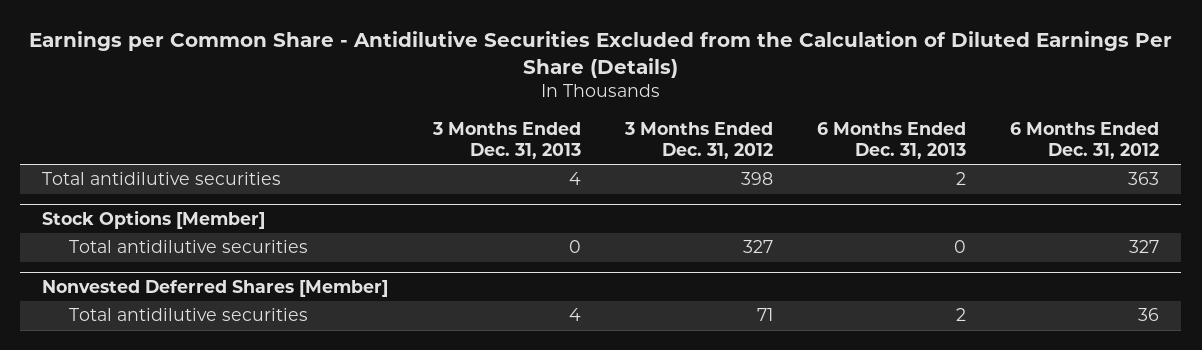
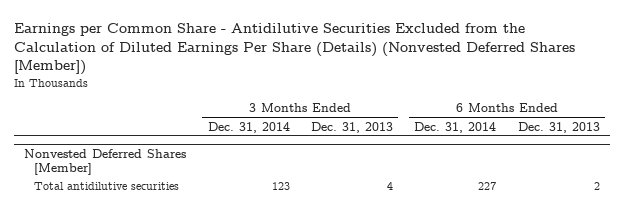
[28,31,1172,79] Earnings per Common Share - Antidilutive Securities Excluded from the Calculation of Diluted Earnings Per Share (Details) -> [13,22,575,76] Earnings per Common Share - Antidilutive Securities Excluded from the Calculation of Diluted Earnings Per Share (Details) (Nonvested Deferred Shares [Member])
[623,122,773,160] 3 Months Ended Dec. 31, 2012 -> none
[1010,122,1160,160] 6 Months Ended Dec. 31, 2012 -> none
none -> [207,121,290,133] Dec. 31, 2014
none -> [414,121,497,133] Dec. 31, 2014
[42,172,282,186] Total antidilutive securities -> none
[42,209,266,229] Stock Options [Member] -> none
[69,240,309,254] Total antidilutive securities -> none

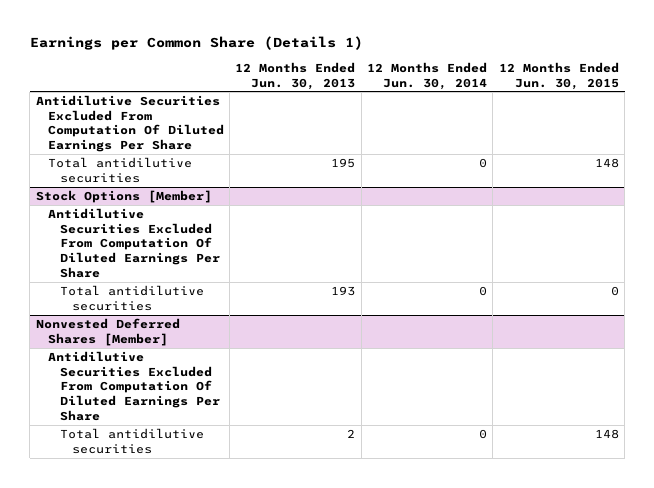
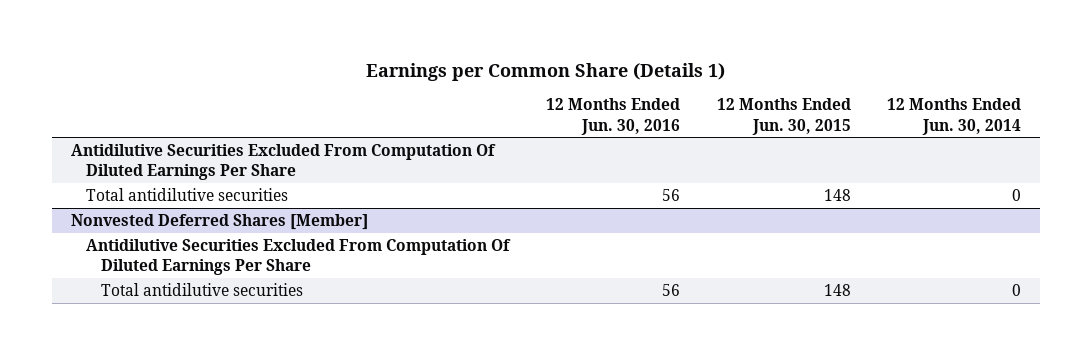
[235,61,356,90] 12 Months Ended Jun. 30, 2013 -> none
none -> [545,98,680,135] 12 Months Ended Jun. 30, 2016
[35,189,212,203] Stock Options [Member] -> none
[47,207,220,278] Antidilutive Securities Excluded From Computation Of Diluted Earnings Per Share -> none
[59,284,204,311] Total antidilutive securities -> none

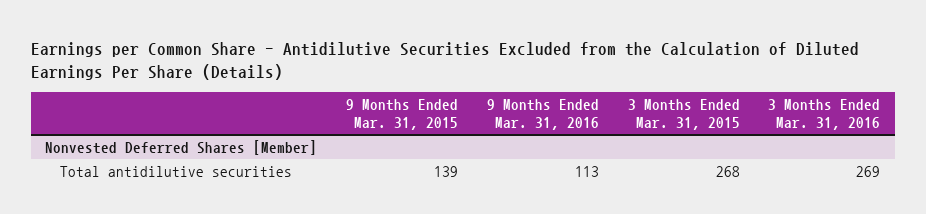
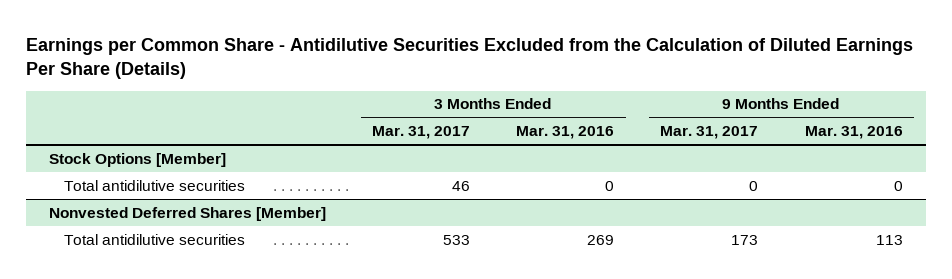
[346,99,459,130] 9 Months Ended Mar. 31, 2015 -> none
[627,99,740,130] 3 Months Ended Mar. 31, 2015 -> none
none -> [372,126,471,140] Mar. 31, 2017
none -> [660,126,759,140] Mar. 31, 2017
none -> [49,152,227,167] Stock Options [Member]
none -> [64,179,246,191] Total antidilutive securities

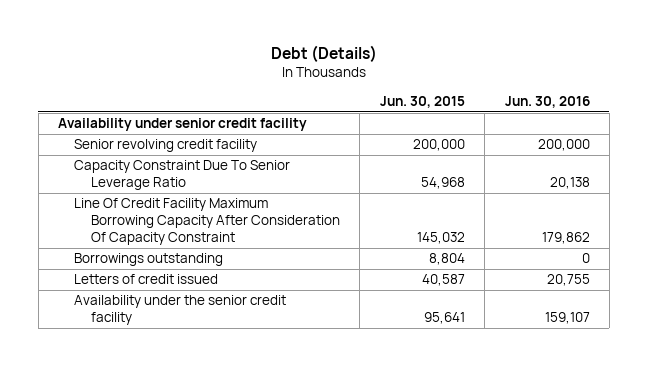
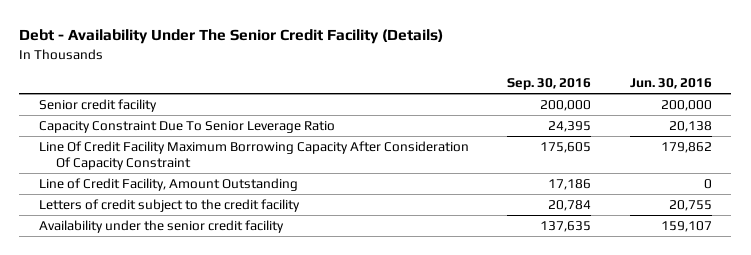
[270,45,377,63] Debt (Details) -> [19,29,444,45] Debt - Availability Under The Senior Credit Facility (Details)
[379,96,465,109] Jun. 30, 2015 -> none
none -> [507,78,592,91] Sep. 30, 2016
[58,118,308,132] Availability under senior credit facility -> none
[74,139,258,153] Senior revolving credit facility -> [38,98,157,112] Senior credit facility
[74,253,224,267] Borrowings outstanding -> [38,177,298,191] Line of Credit Facility, Amount Outstanding
[74,274,219,285] Letters of credit issued -> [38,198,300,212] Letters of credit subject to the credit facility

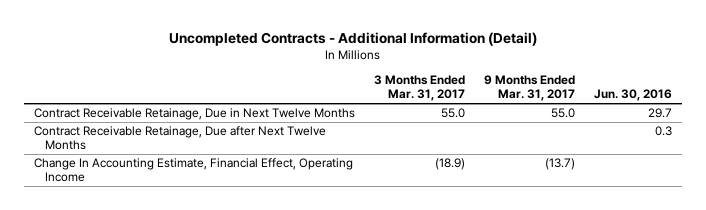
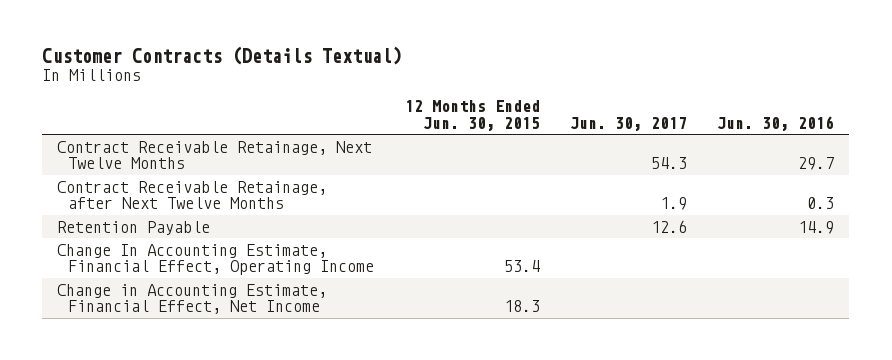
[168,31,537,46] Uncompleted Contracts - Additional Information (Detail) -> [42,46,403,66] Customer Contracts (Details Textual)
[373,75,465,102] 3 Months Ended Mar. 31, 2017 -> none
[484,75,576,102] 9 Months Ended Mar. 31, 2017 -> none
none -> [404,100,540,131] 12 Months Ended Jun. 30, 2015
none -> [569,116,687,131] Jun. 30, 2017
[33,108,355,121] Contract Receivable Retainage, Due in Next Twelve Months -> [57,140,373,170] Contract Receivable Retainage, Next Twelve Months
[33,126,326,151] Contract Receivable Retainage, Due after Next Twelve Months -> [57,180,328,210] Contract Receivable Retainage, after Next Twelve Months
none -> [57,220,211,235] Retention Payable
none -> [57,283,328,315] Change in Accounting Estimate, Financial Effect, Net Income

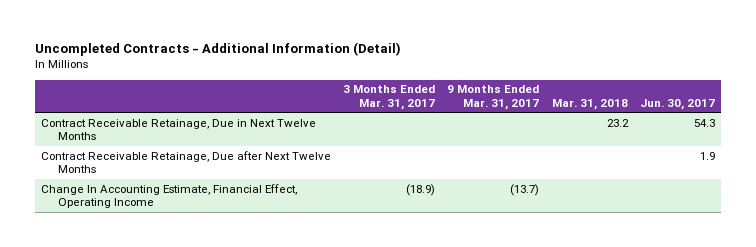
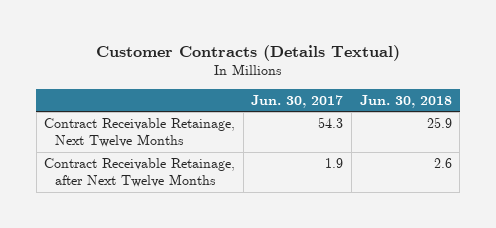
[35,41,402,56] Uncompleted Contracts - Additional Information (Detail) -> [95,45,400,62] Customer Contracts (Details Textual)
[343,85,436,111] 3 Months Ended Mar. 31, 2017 -> none
[447,85,540,111] 9 Months Ended Mar. 31, 2017 -> none
[551,99,628,111] Mar. 31, 2018 -> none
none -> [359,94,452,108] Jun. 30, 2018
[41,183,298,209] Change In Accounting Estimate, Financial Effect, Operating Income -> none
[41,118,317,141] Contract Receivable Retainage, Due in Next Twelve Months -> [44,117,236,148] Contract Receivable Retainage, Next Twelve Months
[41,150,332,174] Contract Receivable Retainage, Due after Next Twelve Months -> [44,157,236,188] Contract Receivable Retainage, after Next Twelve Months

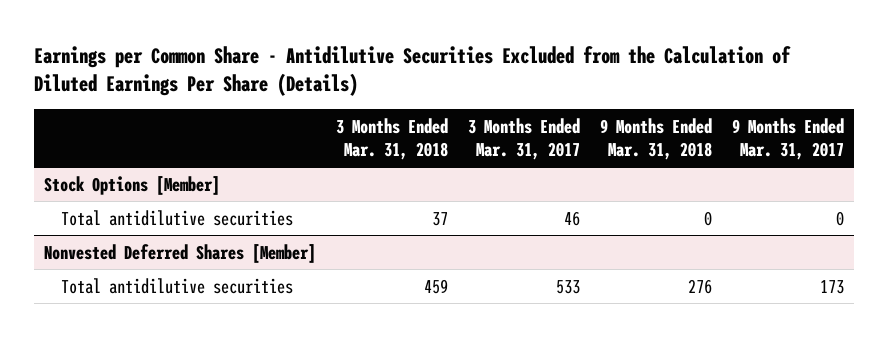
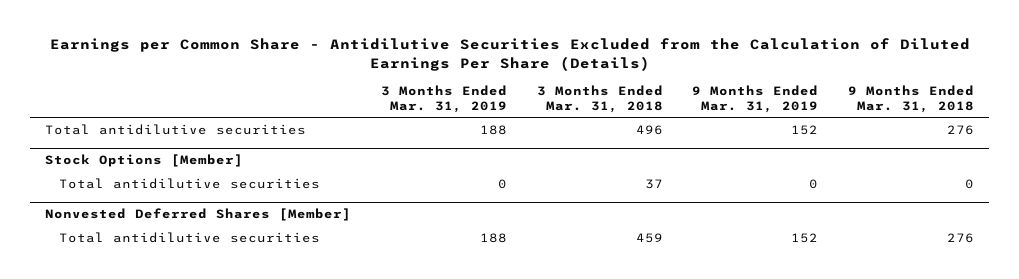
[467,117,580,160] 3 Months Ended Mar. 31, 2017 -> none
[731,117,844,160] 9 Months Ended Mar. 31, 2017 -> none
none -> [380,85,507,113] 3 Months Ended Mar. 31, 2019
none -> [692,85,819,113] 9 Months Ended Mar. 31, 2019
none -> [45,123,307,135] Total antidilutive securities

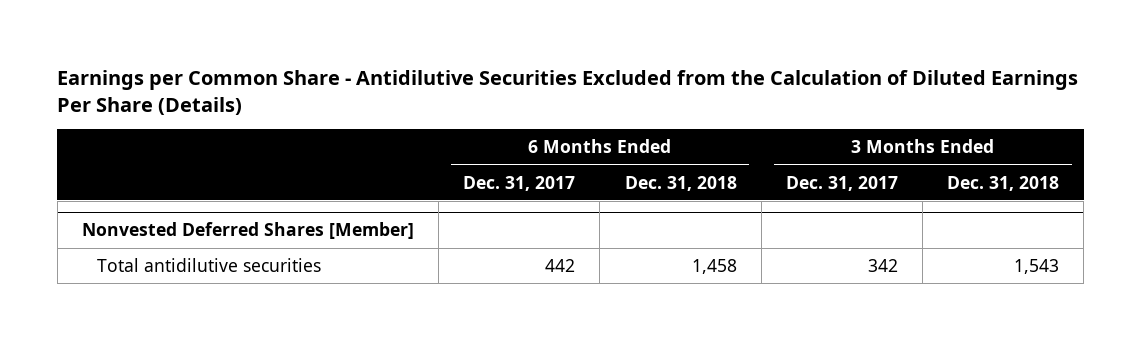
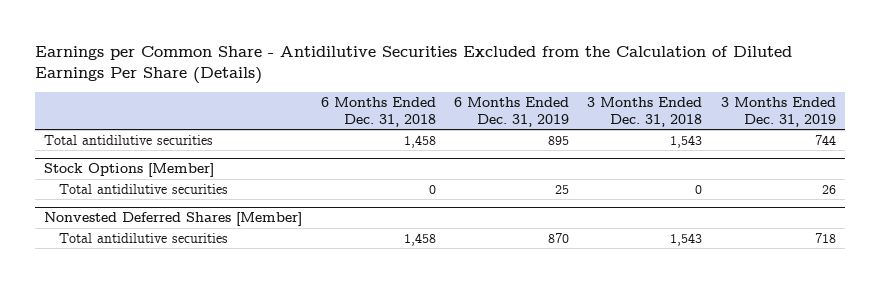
[463,175,576,191] Dec. 31, 2017 -> none
[785,175,898,191] Dec. 31, 2017 -> none
none -> [454,97,570,127] 6 Months Ended Dec. 31, 2019
none -> [720,97,836,127] 3 Months Ended Dec. 31, 2019
none -> [44,135,214,146] Total antidilutive securities
none -> [44,163,215,178] Stock Options [Member]
none -> [59,184,229,195] Total antidilutive securities

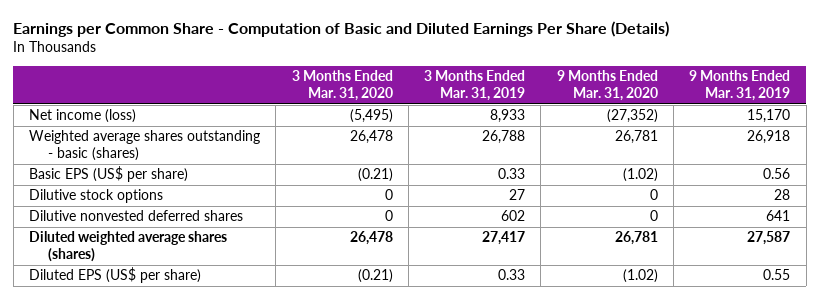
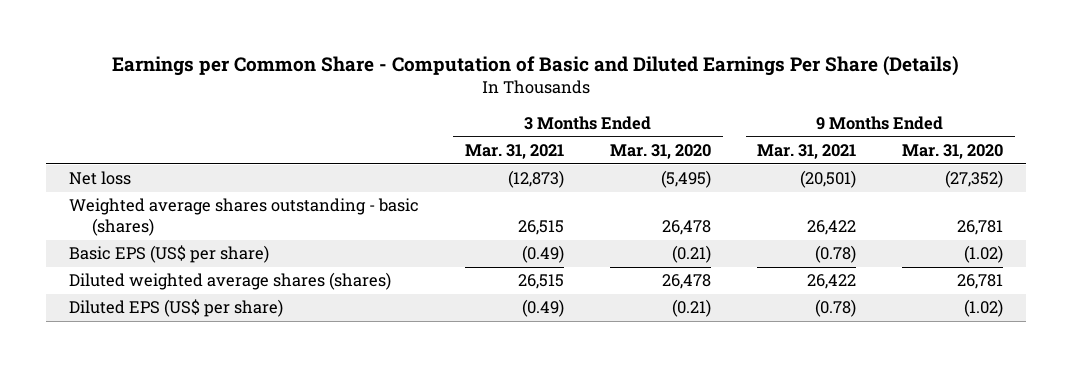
[424,70,526,101] 3 Months Ended Mar. 31, 2019 -> none
[689,70,791,101] 9 Months Ended Mar. 31, 2019 -> none
none -> [464,144,564,160] Mar. 31, 2021
none -> [757,144,857,160] Mar. 31, 2021
[29,109,137,124] Net income (loss) -> [68,171,131,186] Net loss
[29,189,164,204] Dilutive stock options -> none
[29,210,244,222] Dilutive nonvested deferred shares -> none

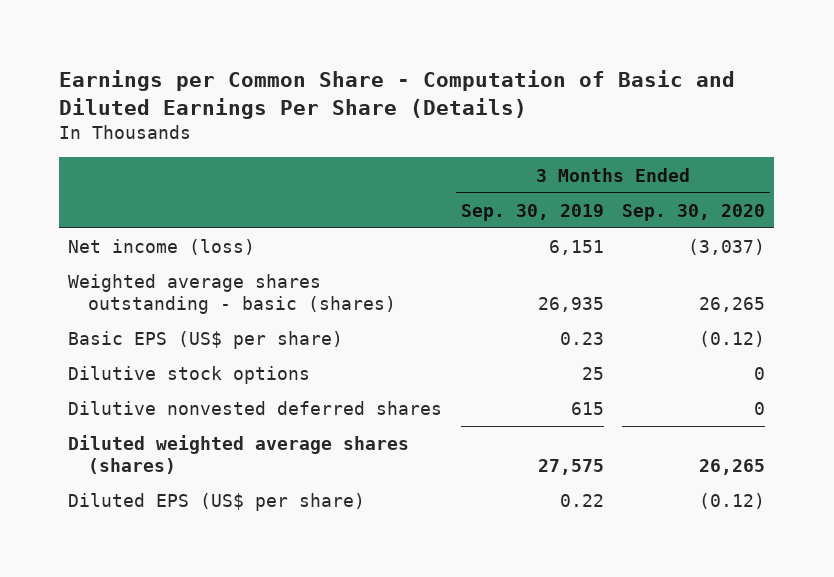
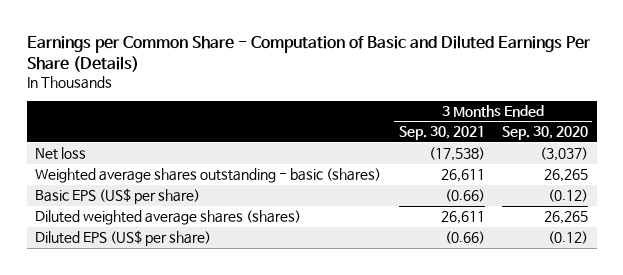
[460,203,604,221] Sep. 30, 2019 -> none
none -> [398,126,485,141] Sep. 30, 2021
[68,239,256,256] Net income (loss) -> [35,147,87,161] Net loss
[68,366,311,385] Dilutive stock options -> none
[68,401,443,416] Dilutive nonvested deferred shares -> none

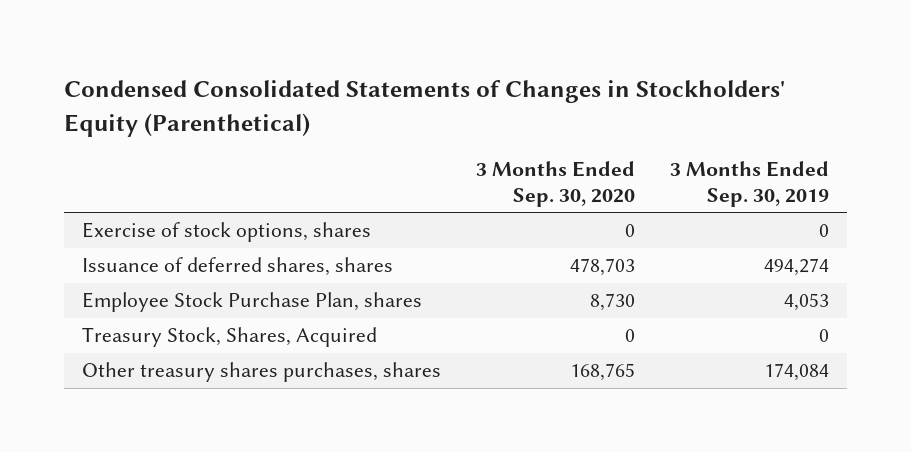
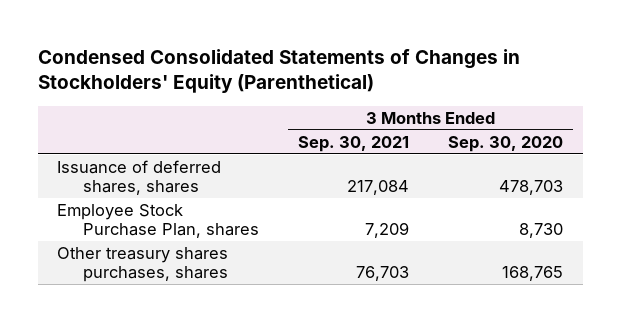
[670,161,830,208] 3 Months Ended Sep. 30, 2019 -> none
none -> [298,135,410,152] Sep. 30, 2021
[81,222,371,243] Exercise of stock options, shares -> none
[81,327,377,348] Treasury Stock, Shares, Acquired -> none

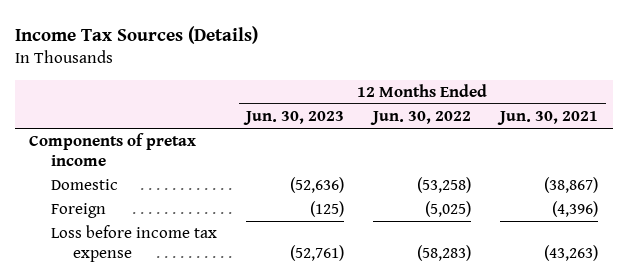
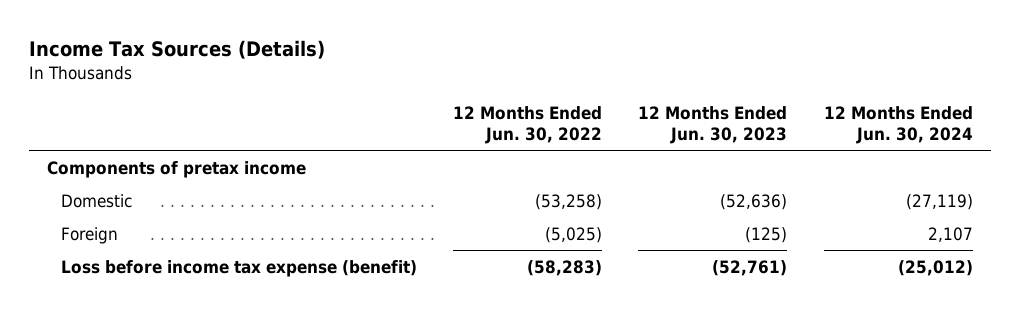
[497,111,599,126] Jun. 30, 2021 -> none
none -> [823,105,973,144] 12 Months Ended Jun. 30, 2024
[51,225,218,262] Loss before income tax expense -> [60,259,417,277] Loss before income tax expense (benefit)

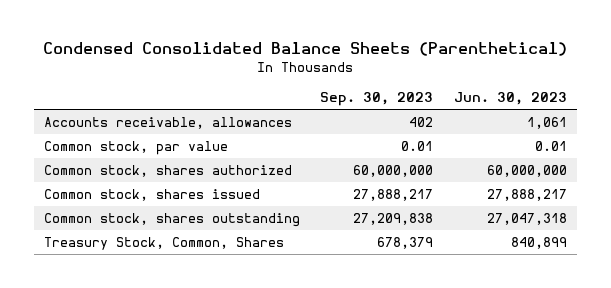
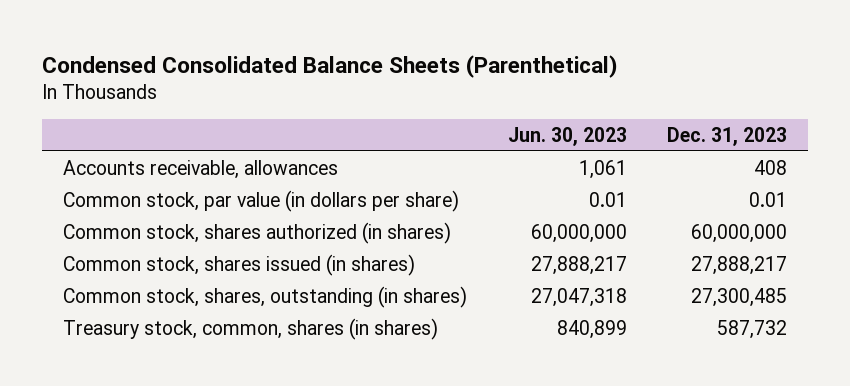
[320,91,434,106] Sep. 30, 2023 -> none
none -> [667,127,788,147] Dec. 31, 2023
[44,141,229,156] Common stock, par value -> [62,189,459,212] Common stock, par value (in dollars per share)
[44,165,293,178] Common stock, shares authorized -> [62,221,451,244] Common stock, shares authorized (in shares)
[44,189,261,202] Common stock, shares issued -> [62,253,415,276] Common stock, shares issued (in shares)
[44,213,301,228] Common stock, shares outstanding -> [62,285,467,308] Common stock, shares, outstanding (in shares)
[44,237,285,251] Treasury Stock, Common, Shares -> [62,317,438,340] Treasury stock, common, shares (in shares)

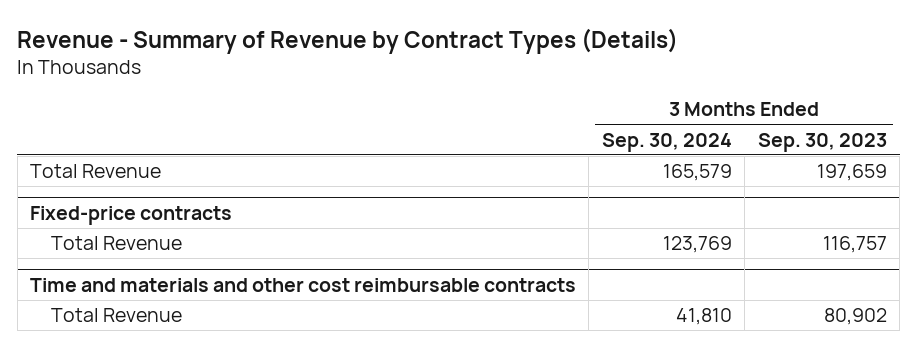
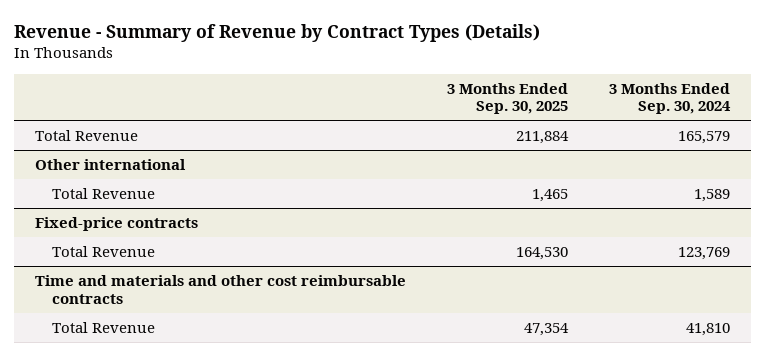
[757,132,887,152] Sep. 30, 2023 -> none
none -> [446,82,568,115] 3 Months Ended Sep. 30, 2025
none -> [34,158,186,170] Other international
none -> [51,187,155,199] Total Revenue

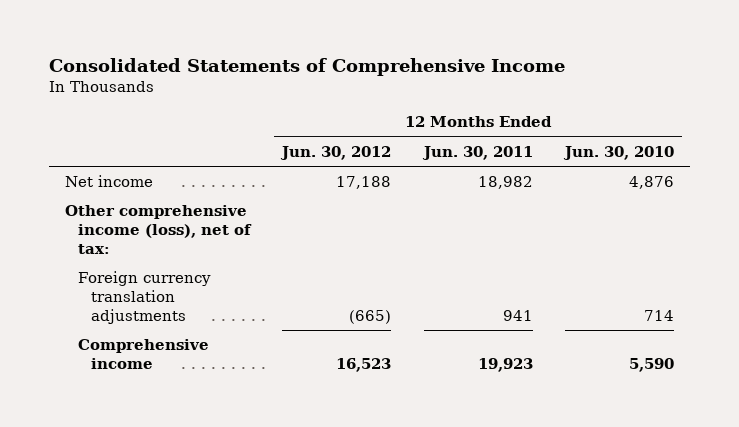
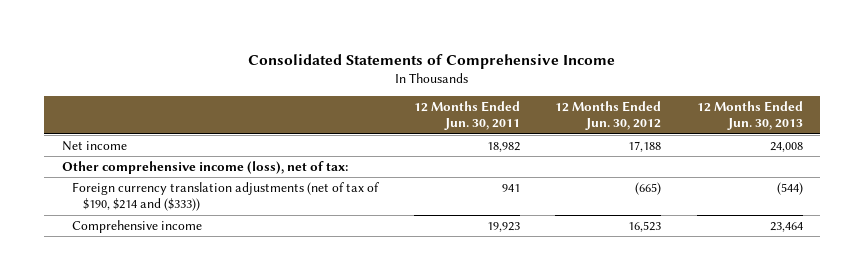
[563,145,675,160] Jun. 30, 2010 -> none
none -> [696,100,803,131] 12 Months Ended Jun. 30, 2013
[78,271,212,325] Foreign currency translation adjustments -> [72,181,380,212] Foreign currency translation adjustments (net of tax of $190, $214 and ($333))

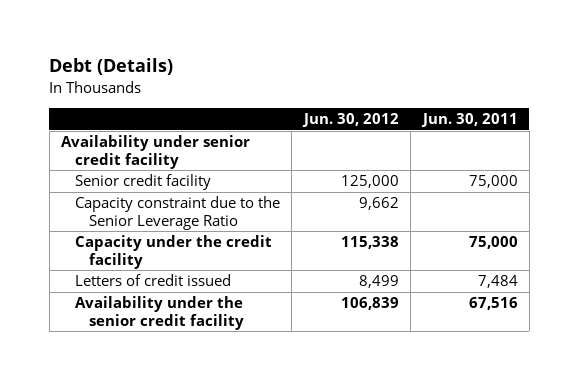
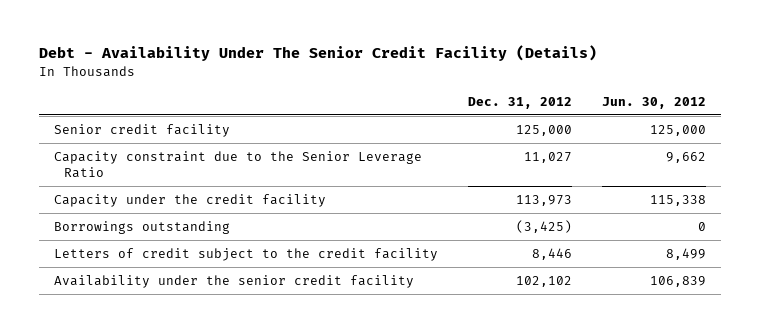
[49,58,174,76] Debt (Details) -> [38,45,597,62] Debt - Availability Under The Senior Credit Facility (Details)
[420,113,518,128] Jun. 30, 2011 -> none
none -> [468,97,573,110] Dec. 31, 2012
[60,135,250,169] Availability under senior credit facility -> none
none -> [53,220,230,234] Borrowings outstanding
[75,274,232,287] Letters of credit issued -> [53,247,438,261] Letters of credit subject to the credit facility

